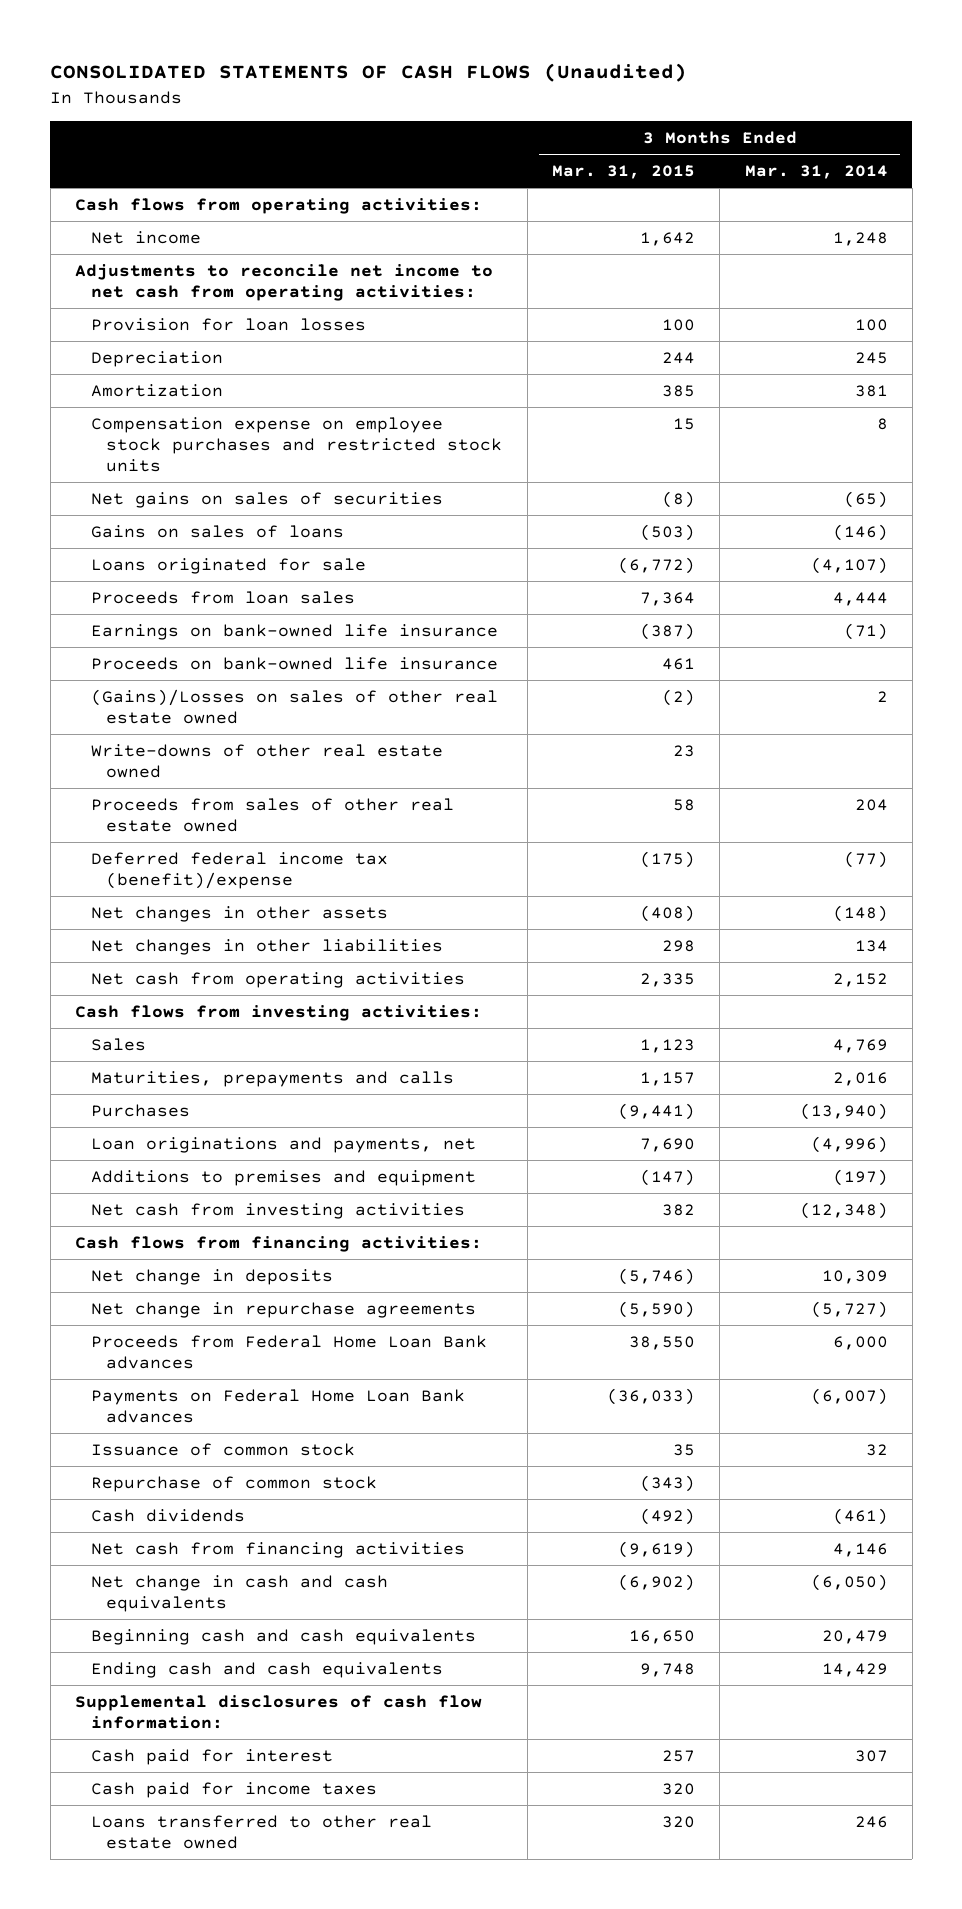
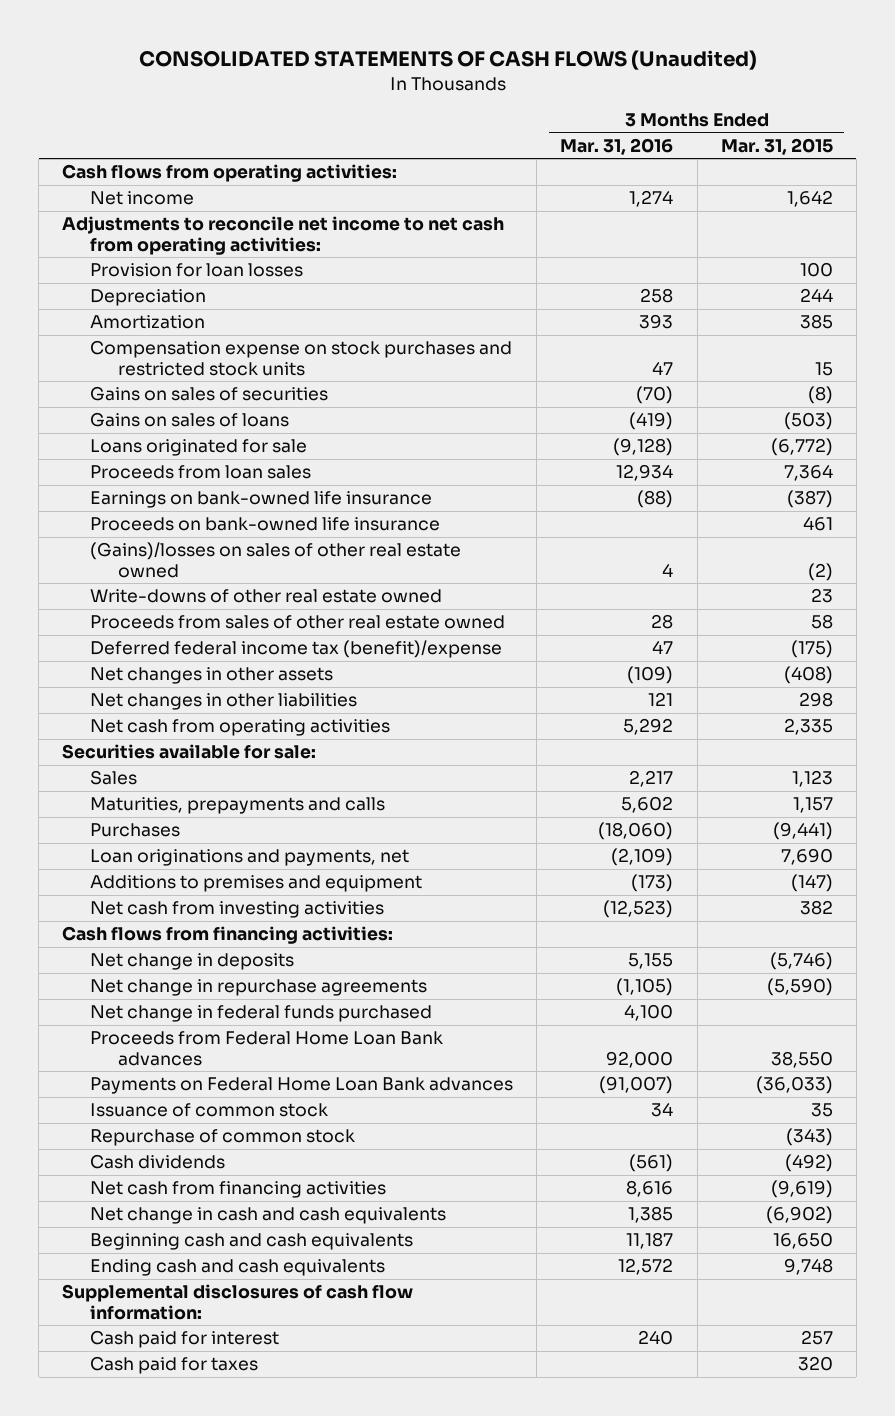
[744,165,888,180] Mar. 31, 2014 -> none
none -> [560,137,674,155] Mar. 31, 2016
[90,416,503,472] Compensation expense on employee stock purchases and restricted stock units -> [90,340,513,376] Compensation expense on stock purchases and restricted stock units
[90,491,443,508] Net gains on sales of securities -> [90,386,329,402] Gains on sales of securities
[90,688,498,724] (Gains)/Losses on sales of other real estate owned -> [90,542,462,578] (Gains)/losses on sales of other real estate owned
[74,1004,482,1021] Cash flows from investing activities: -> none
none -> [62,744,317,760] Securities available for sale:
none -> [90,1005,433,1023] Net change in federal funds purchased
[90,1814,432,1849] Loans transferred to other real estate owned -> none
[90,1781,377,1798] Cash paid for income taxes -> [90,1356,259,1375] Cash paid for taxes

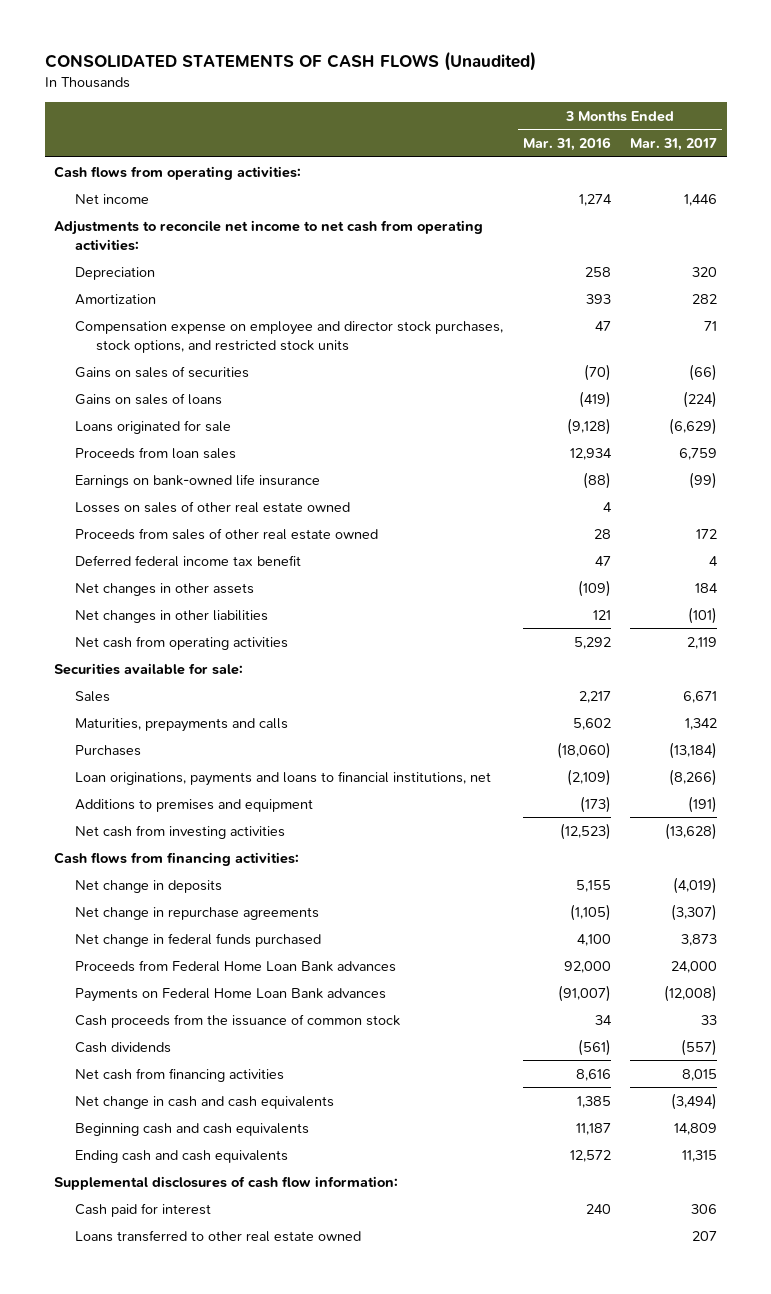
[720,137,833,155] Mar. 31, 2015 -> none
none -> [630,138,718,152] Mar. 31, 2017
[90,263,304,278] Provision for loan losses -> none
[90,340,513,376] Compensation expense on stock purchases and restricted stock units -> [75,320,504,353] Compensation expense on employee and director stock purchases, stock options, and restricted stock units
[90,517,441,532] Proceeds on bank-owned life insurance -> none
[90,589,443,604] Write-downs of other real estate owned -> none
[90,542,462,578] (Gains)/losses on sales of other real estate owned -> [75,500,351,513] Losses on sales of other real estate owned
[90,640,503,659] Deferred federal income tax (benefit)/expense -> [75,554,302,567] Deferred federal income tax benefit
[90,849,410,867] Loan originations and payments, net -> [75,770,492,786] Loan originations, payments and loans to financial institutions, net
[90,1129,356,1147] Repurchase of common stock -> none
[90,1103,329,1118] Issuance of common stock -> [75,1013,401,1028] Cash proceeds from the issuance of common stock
[90,1356,259,1375] Cash paid for taxes -> none
none -> [75,1229,362,1242] Loans transferred to other real estate owned

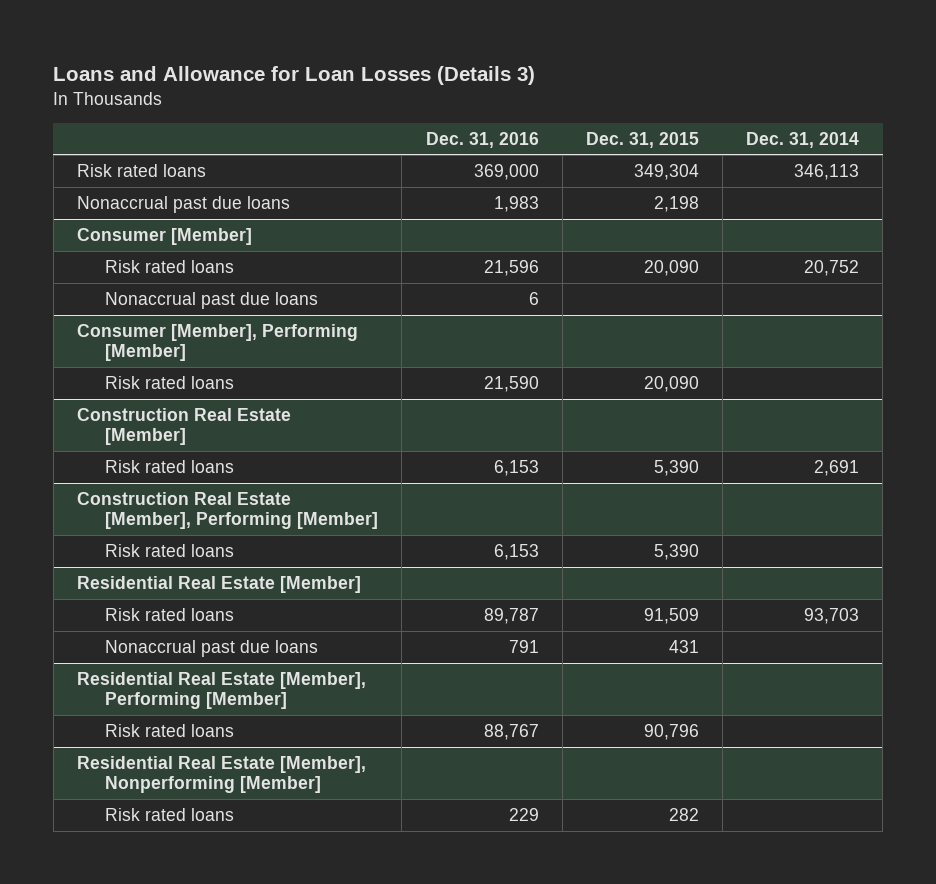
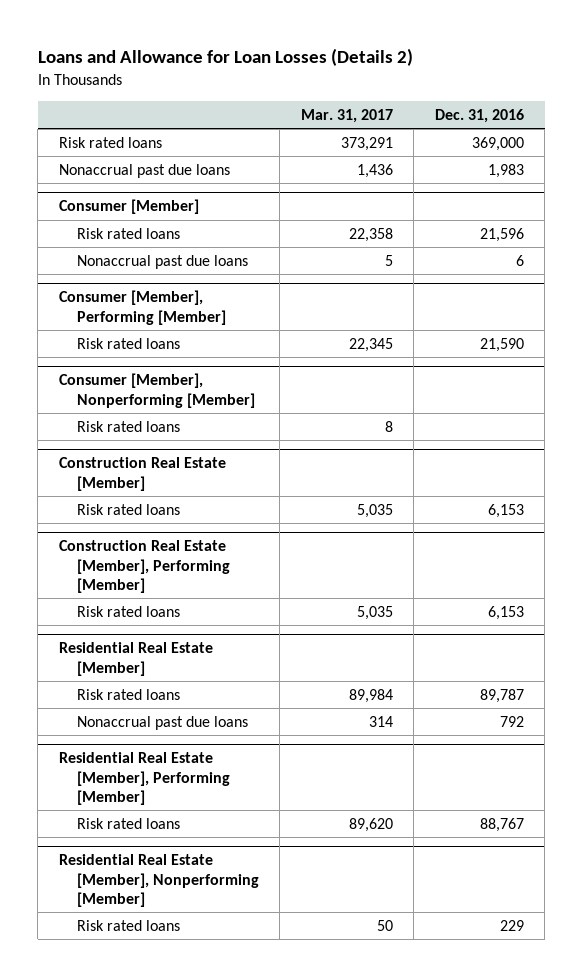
[53,65,536,85] Loans and Allowance for Loan Losses (Details 3) -> [37,47,413,66] Loans and Allowance for Loan Losses (Details 2)
[585,131,699,148] Dec. 31, 2015 -> none
[746,131,860,148] Dec. 31, 2014 -> none
none -> [300,108,393,123] Mar. 31, 2017
none -> [58,373,255,408] Consumer [Member], Nonperforming [Member]
none -> [76,420,180,432] Risk rated loans
[508,639,539,653] 791 -> [499,715,524,727] 792

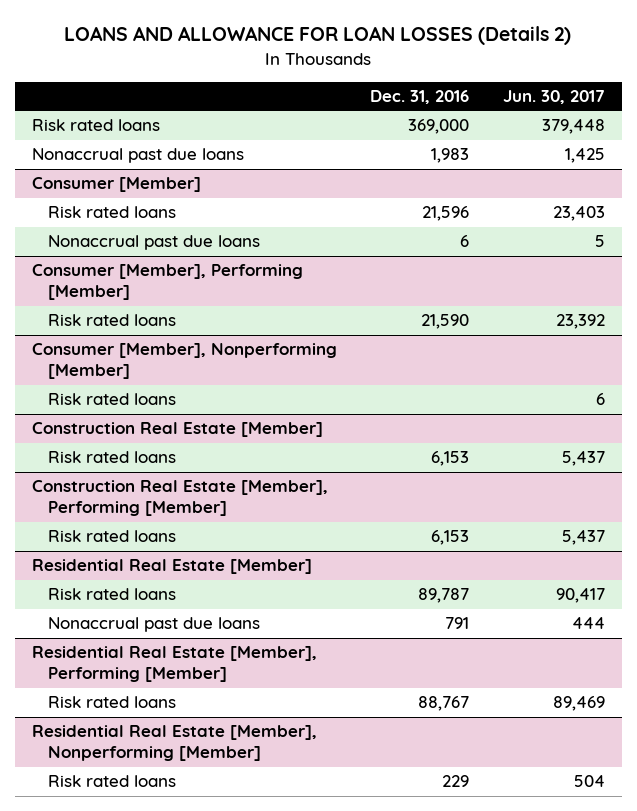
[37,47,413,66] Loans and Allowance for Loan Losses (Details 2) -> [64,26,572,46] LOANS AND ALLOWANCE FOR LOAN LOSSES (Details 2)
[300,108,393,123] Mar. 31, 2017 -> none
none -> [503,90,606,105] Jun. 30, 2017
[499,715,524,727] 792 -> [445,617,470,630] 791

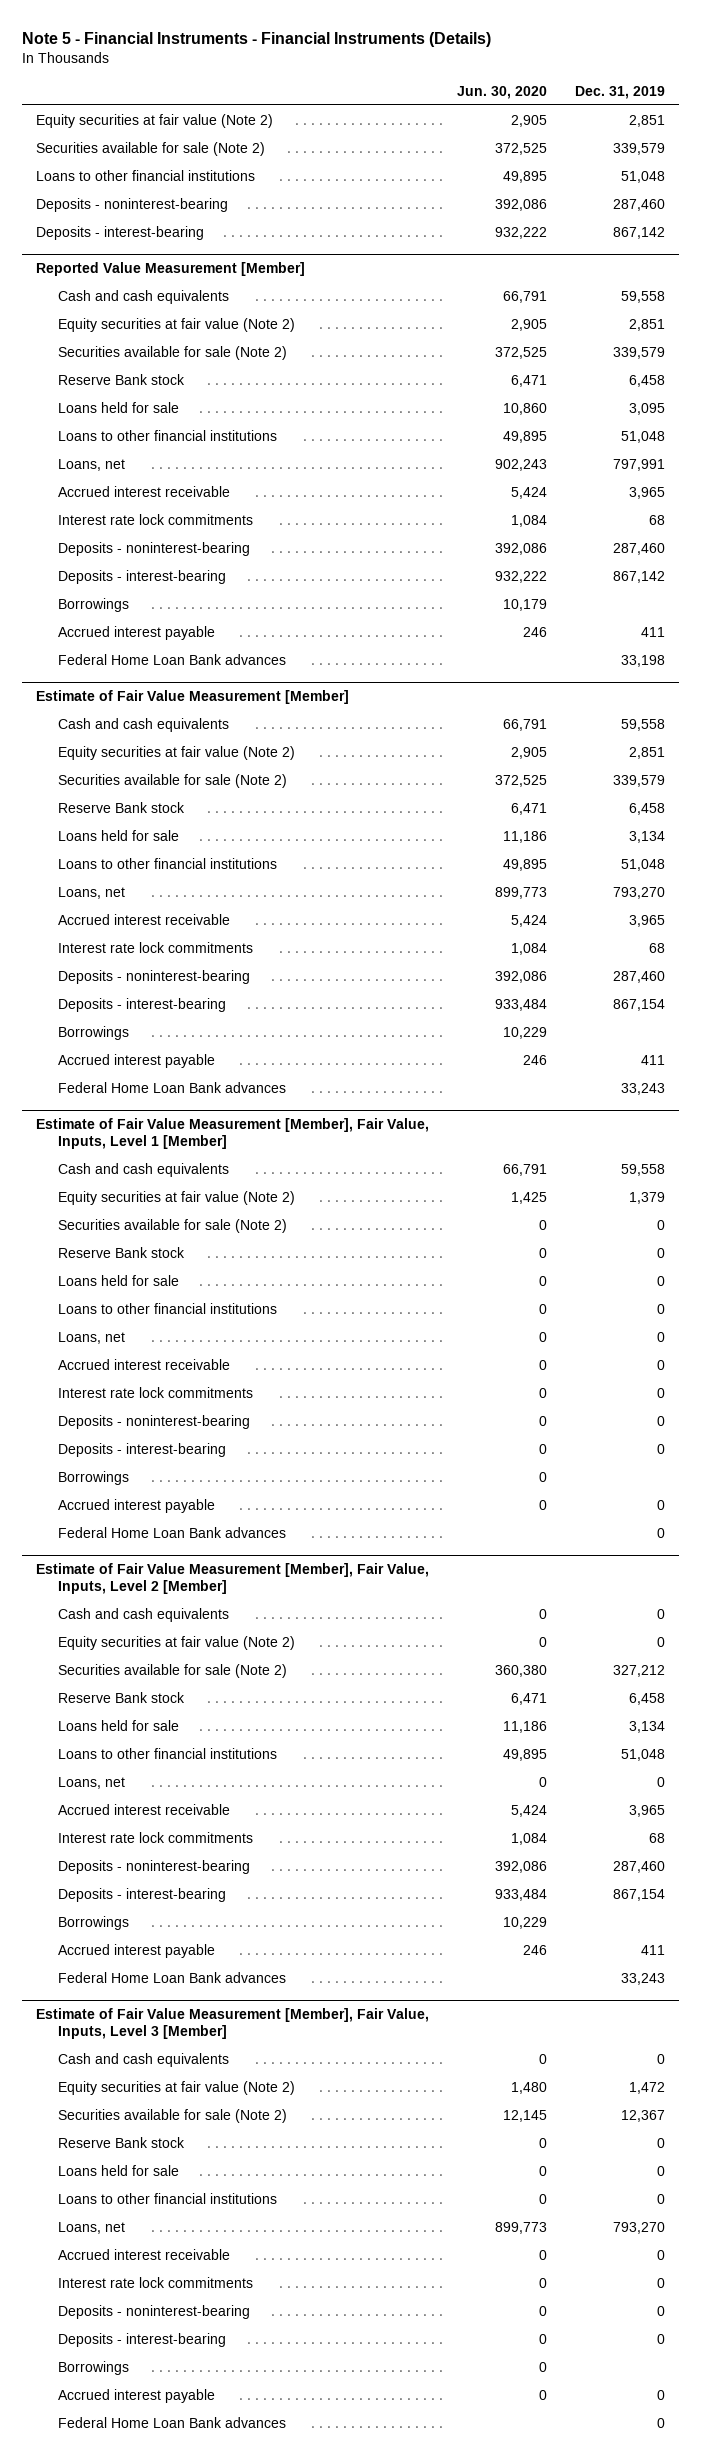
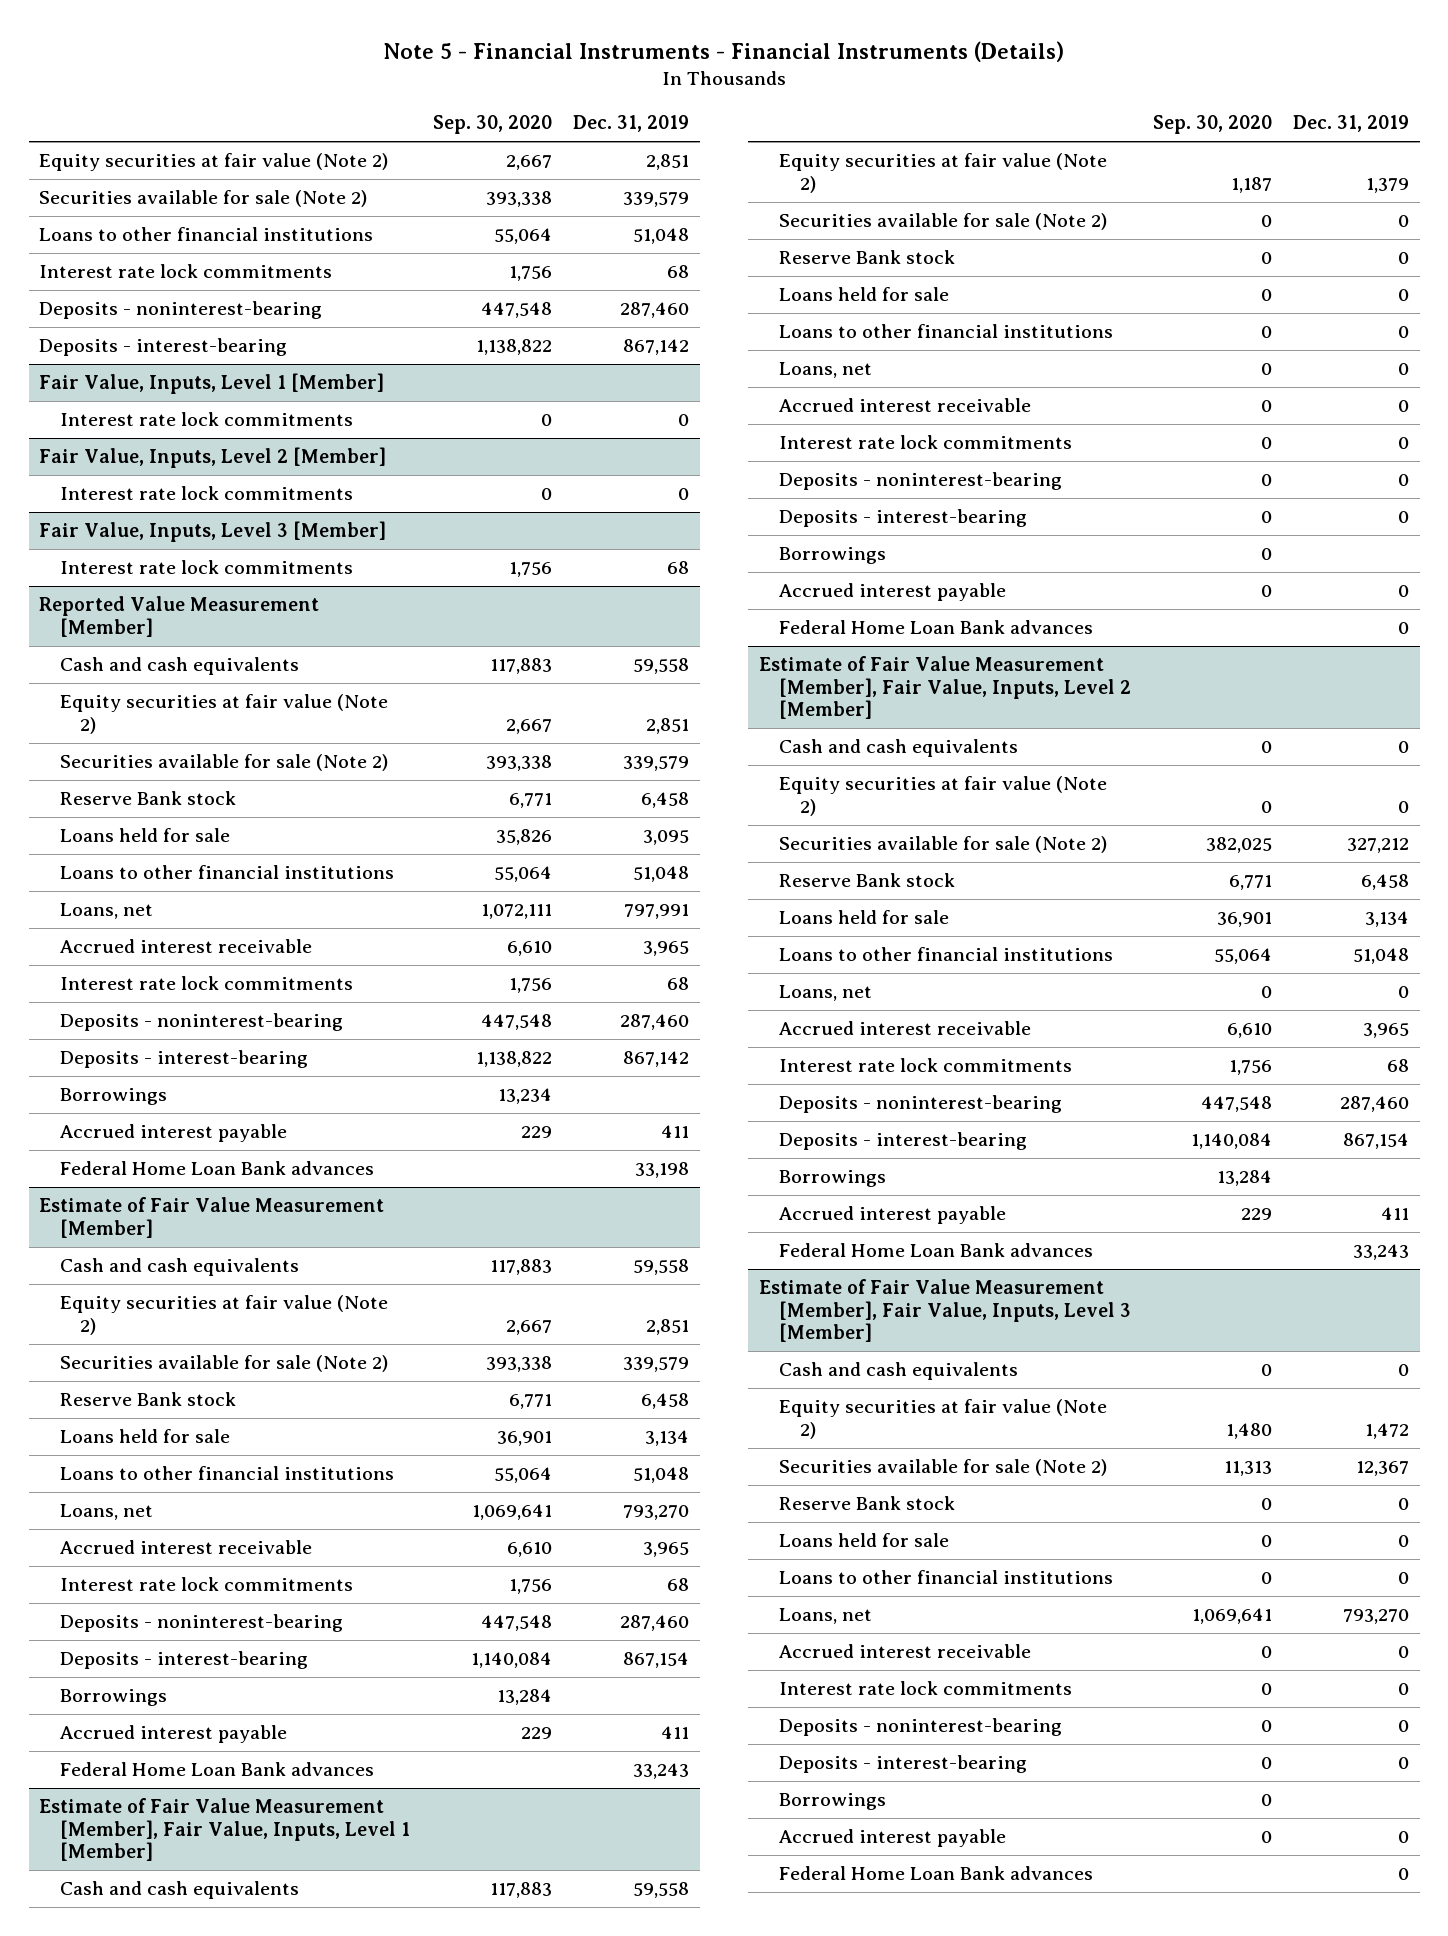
[457,85,548,99] Jun. 30, 2020 -> none
none -> [433,115,553,135] Sep. 30, 2020
none -> [39,264,333,279] Interest rate lock commitments
none -> [39,373,385,395] Fair Value, Inputs, Level 1 [Member]
none -> [59,412,353,427] Interest rate lock commitments
none -> [39,447,387,469] Fair Value, Inputs, Level 2 [Member]
none -> [59,486,353,501] Interest rate lock commitments
none -> [39,521,387,543] Fair Value, Inputs, Level 3 [Member]
none -> [59,560,353,575] Interest rate lock commitments

